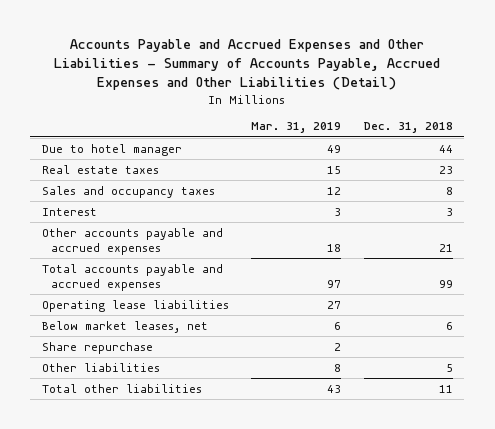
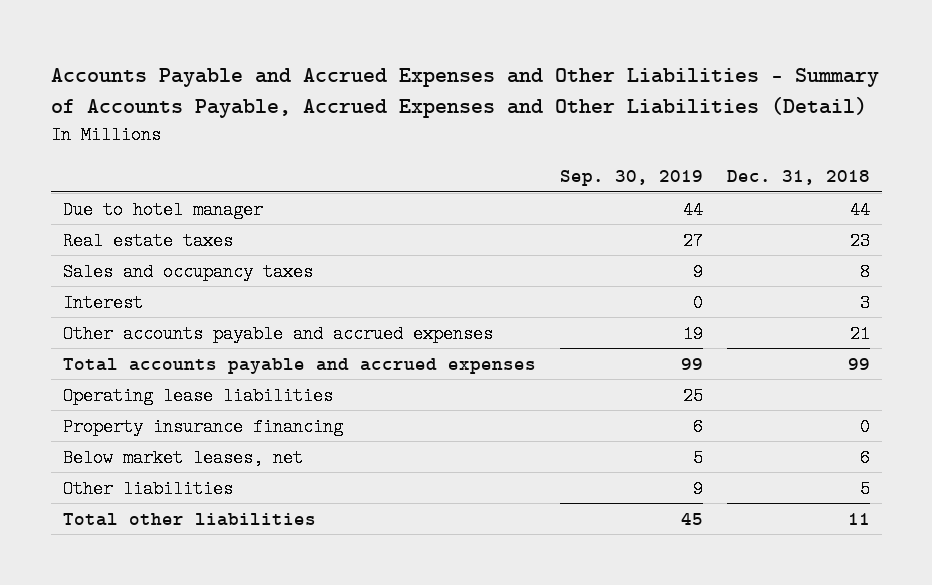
[251,122,342,134] Mar. 31, 2019 -> none
none -> [559,170,703,187] Sep. 30, 2019
none -> [62,417,343,436] Property insurance financing
[41,341,153,354] Share repurchase -> none

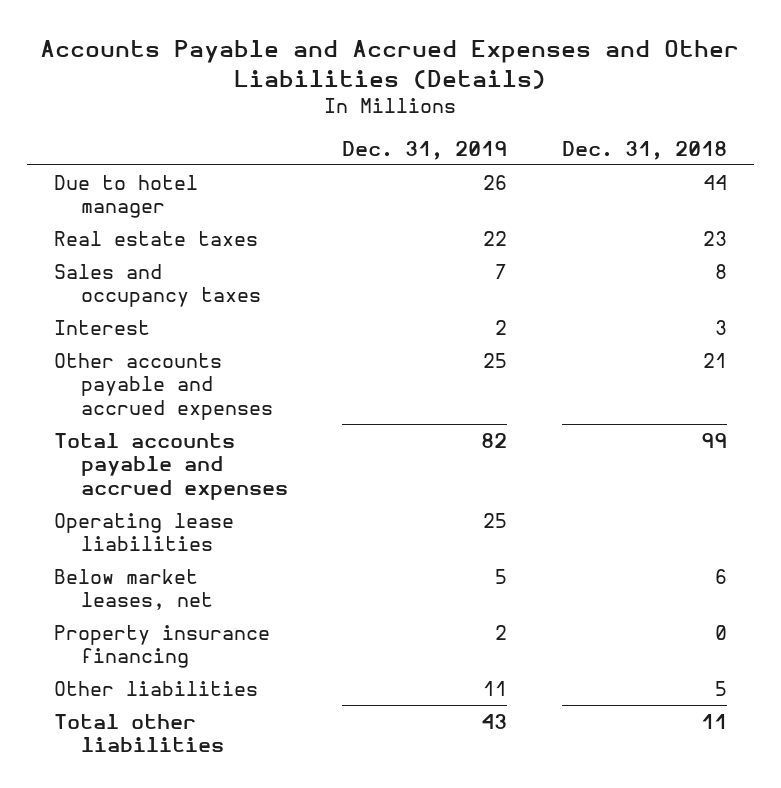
[50,67,879,119] Accounts Payable and Accrued Expenses and Other Liabilities - Summary of Accounts Payable, Accrued Expenses and Other Liabilities (Detail) -> [40,39,740,89] Accounts Payable and Accrued Expenses and Other Liabilities (Details)
[559,170,703,187] Sep. 30, 2019 -> none
none -> [342,140,508,160] Dec. 31, 2019
[62,417,343,436] Property insurance financing -> [54,624,271,669] Property insurance financing

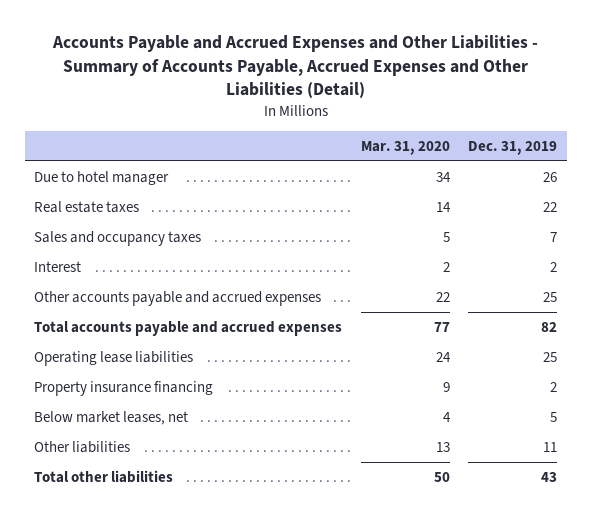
[40,39,740,89] Accounts Payable and Accrued Expenses and Other Liabilities (Details) -> [51,35,538,99] Accounts Payable and Accrued Expenses and Other Liabilities - Summary of Accounts Payable, Accrued Expenses and Other Liabilities (Detail)
[561,140,727,160] Dec. 31, 2018 -> none
none -> [360,141,450,156] Mar. 31, 2020
[54,568,214,611] Below market leases, net -> [33,410,188,425] Below market leases, net

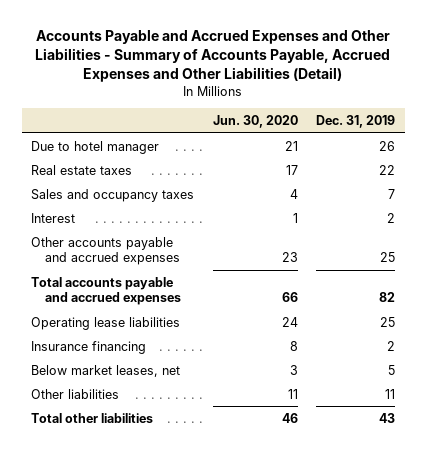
[360,141,450,156] Mar. 31, 2020 -> none
none -> [212,114,298,128] Jun. 30, 2020
[33,380,213,396] Property insurance financing -> [31,340,147,354] Insurance financing

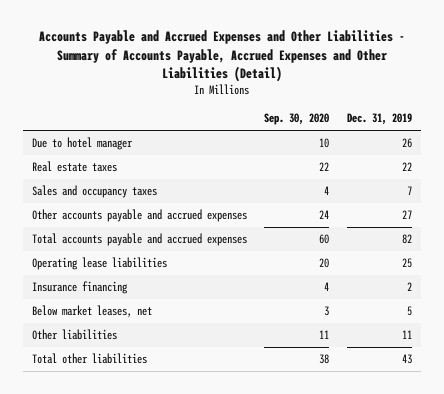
[212,114,298,128] Jun. 30, 2020 -> none
none -> [264,113,330,126] Sep. 30, 2020
[31,212,76,223] Interest -> none
[380,252,396,263] 25 -> [402,210,413,220] 27

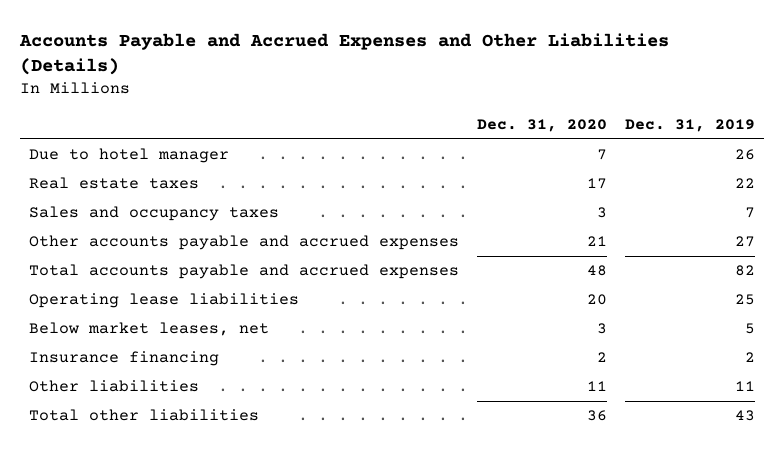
[38,30,405,83] Accounts Payable and Accrued Expenses and Other Liabilities - Summary of Accounts Payable, Accrued Expenses and Other Liabilities (Detail) -> [19,32,670,76] Accounts Payable and Accrued Expenses and Other Liabilities (Details)
[264,113,330,126] Sep. 30, 2020 -> none
none -> [476,118,607,132] Dec. 31, 2020
[31,281,128,295] Insurance financing -> [28,351,219,367] Insurance financing

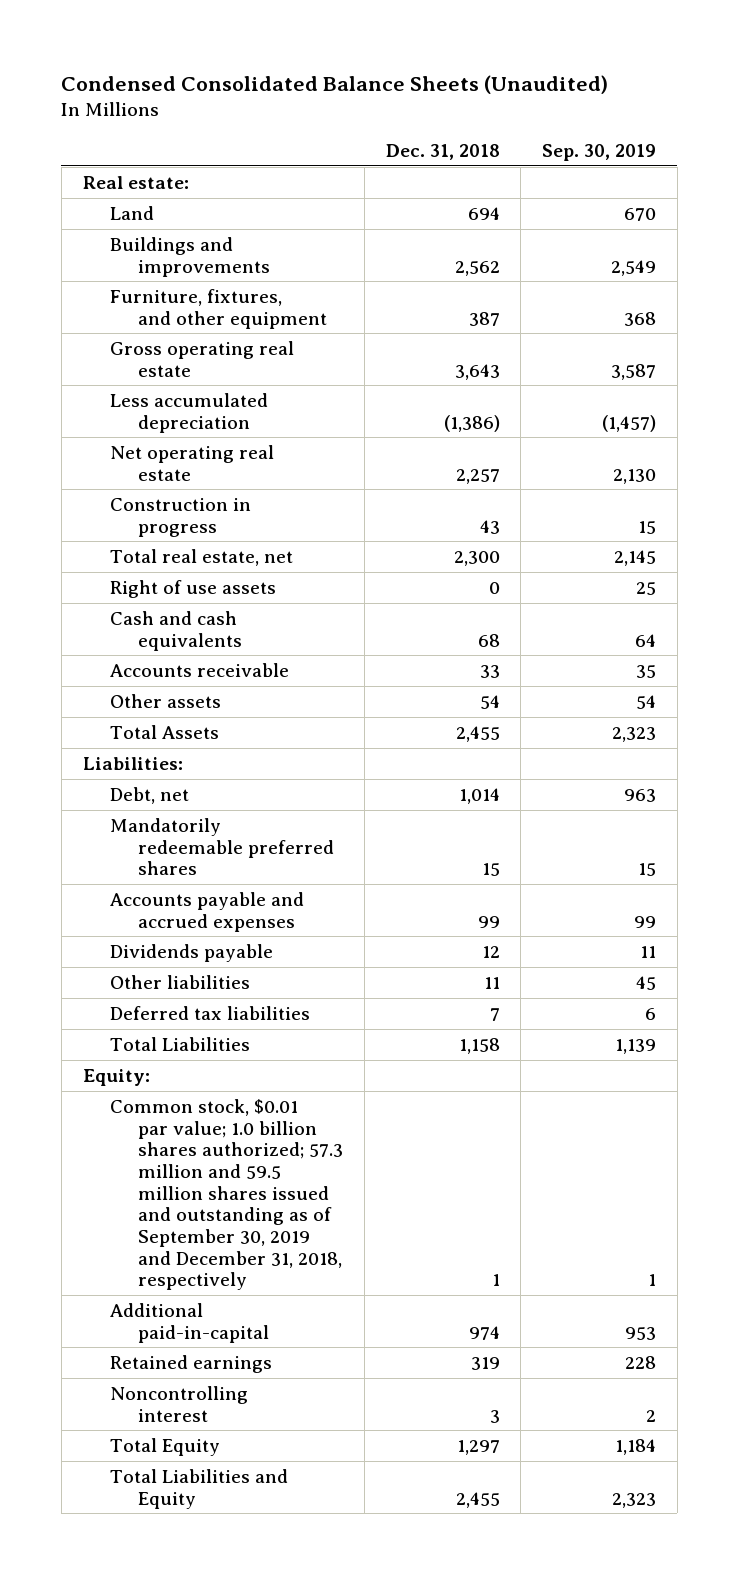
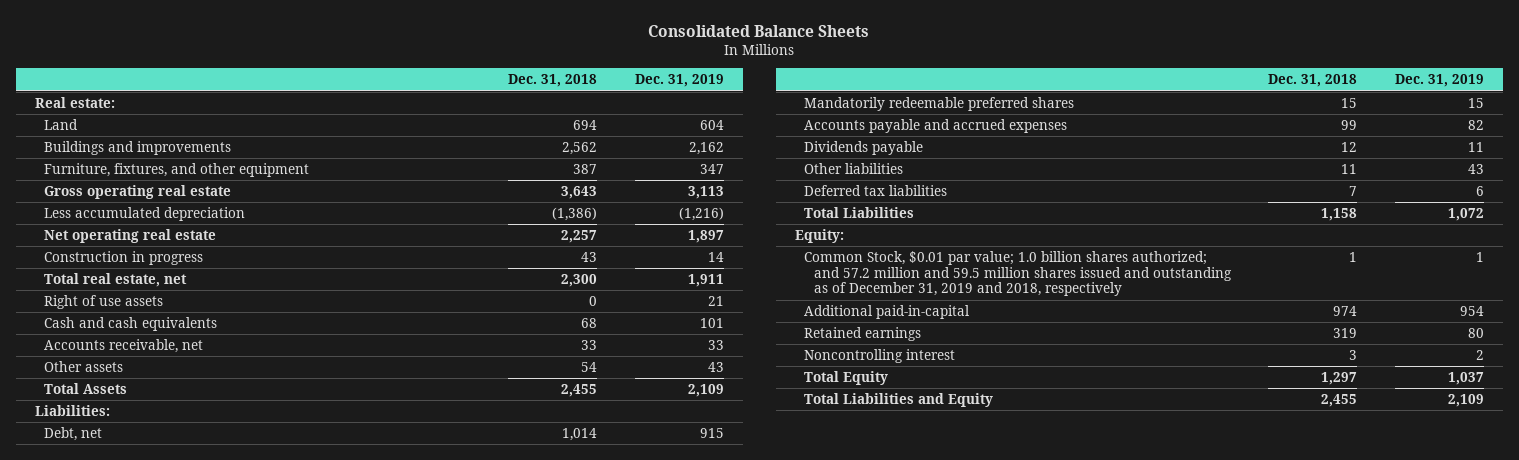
[61,74,609,94] Condensed Consolidated Balance Sheets (Unaudited) -> [648,24,870,37] Consolidated Balance Sheets
[542,143,657,161] Sep. 30, 2019 -> none
none -> [634,74,724,88] Dec. 31, 2019
[110,662,290,677] Accounts receivable -> [44,339,204,354] Accounts receivable, net
[110,1098,344,1291] Common stock, $0.01 par value; 1.0 billion shares authorized; 57.3 million and 59.5 million shares issued and outstanding as of September 30, 2019 and December 31, 2018, respectively -> [804,251,1232,297] Common Stock, $0.01 par value; 1.0 billion shares authorized; and 57.2 million and 59.5 million shares issued and outstanding as of December 31, 2019 and 2018, respectively

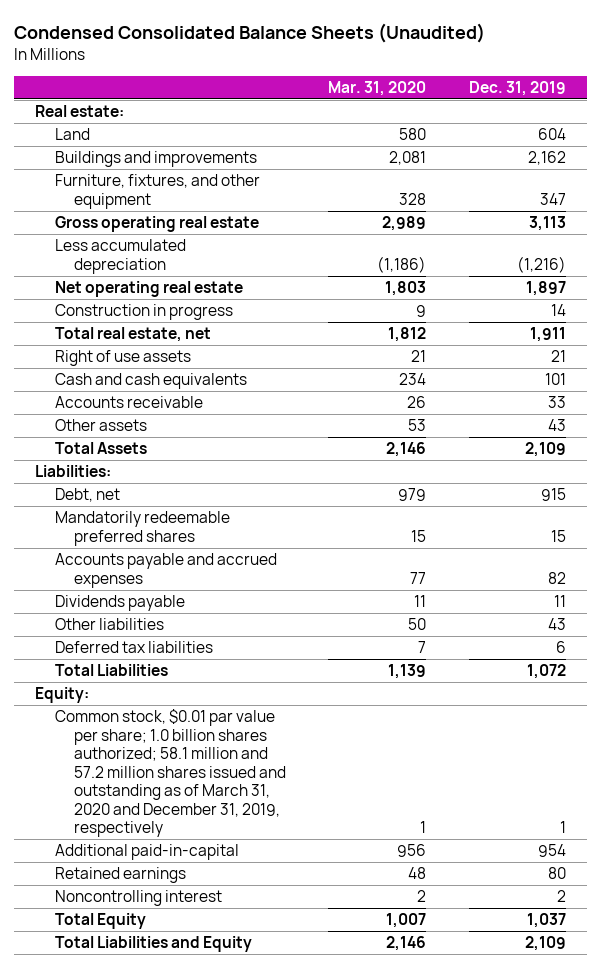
[648,24,870,37] Consolidated Balance Sheets -> [14,22,486,43] Condensed Consolidated Balance Sheets (Unaudited)
[508,74,598,88] Dec. 31, 2018 -> none
none -> [328,81,427,97] Mar. 31, 2020
[44,339,204,354] Accounts receivable, net -> [54,396,203,409] Accounts receivable
[804,251,1232,297] Common Stock, $0.01 par value; 1.0 billion shares authorized; and 57.2 million and 59.5 million shares issued and outstanding as of December 31, 2019 and 2018, respectively -> [54,709,286,838] Common stock, $0.01 par value per share; 1.0 billion shares authorized; 58.1 million and 57.2 million shares issued and outstanding as of March 31, 2020 and December 31, 2019, respectively

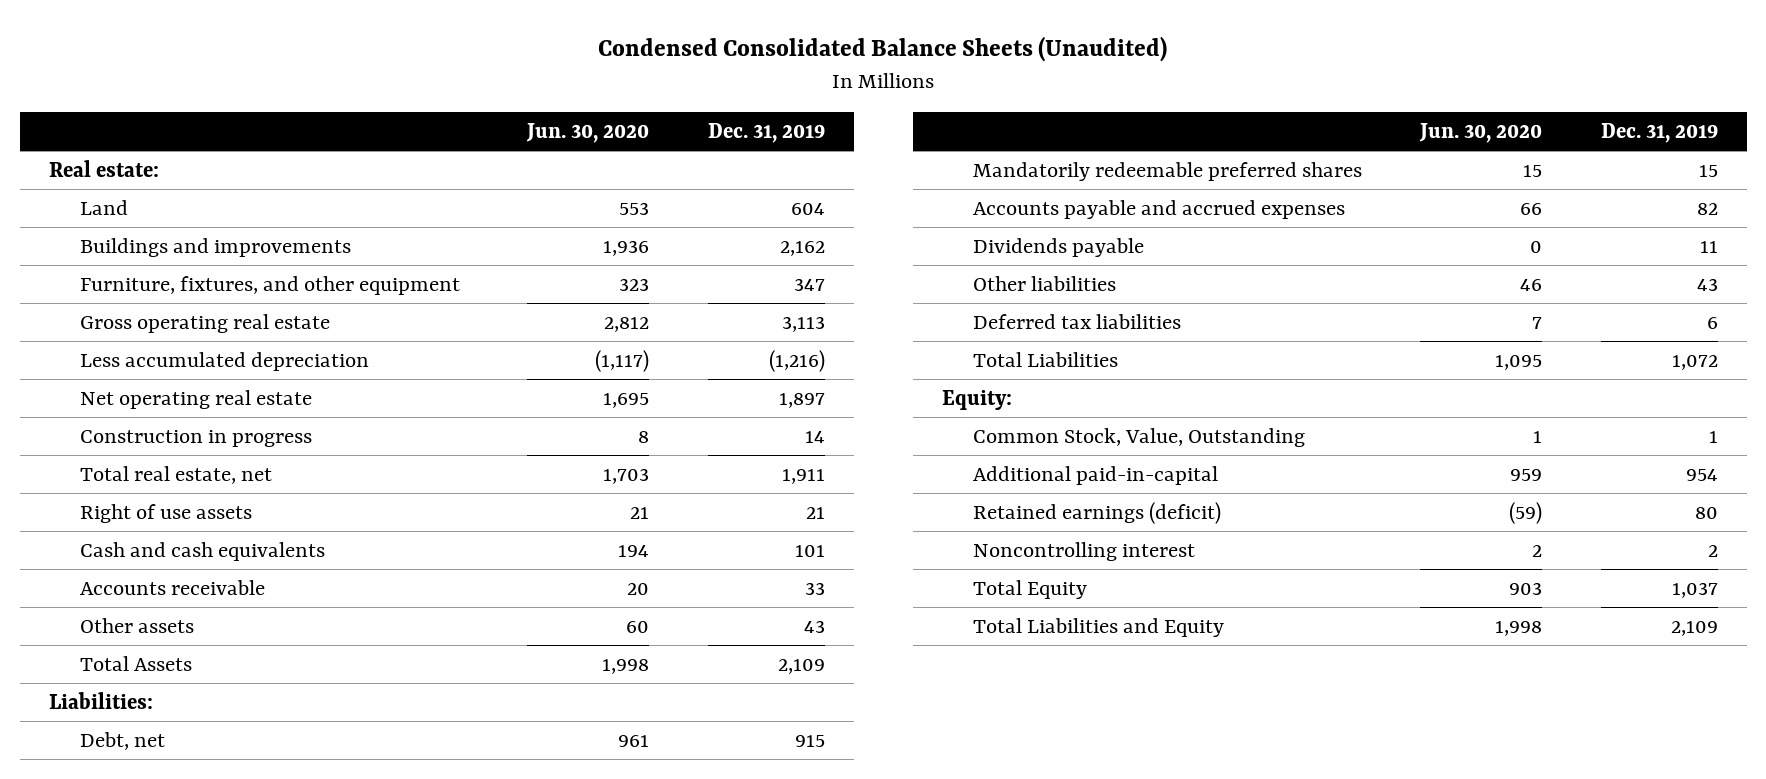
[328,81,427,97] Mar. 31, 2020 -> none
none -> [526,122,650,143] Jun. 30, 2020
[54,709,286,838] Common stock, $0.01 par value per share; 1.0 billion shares authorized; 58.1 million and 57.2 million shares issued and outstanding as of March 31, 2020 and December 31, 2019, respectively -> [973,427,1306,447] Common Stock, Value, Outstanding
[54,867,186,884] Retained earnings -> [973,501,1222,524] Retained earnings (deficit)

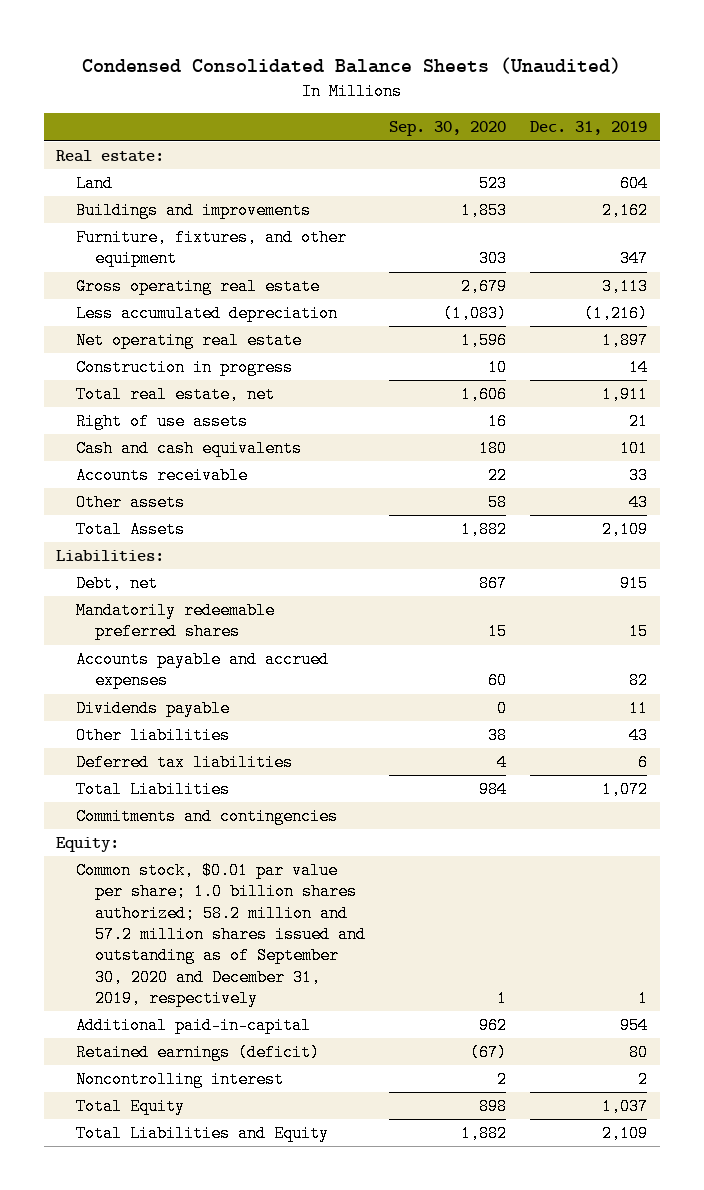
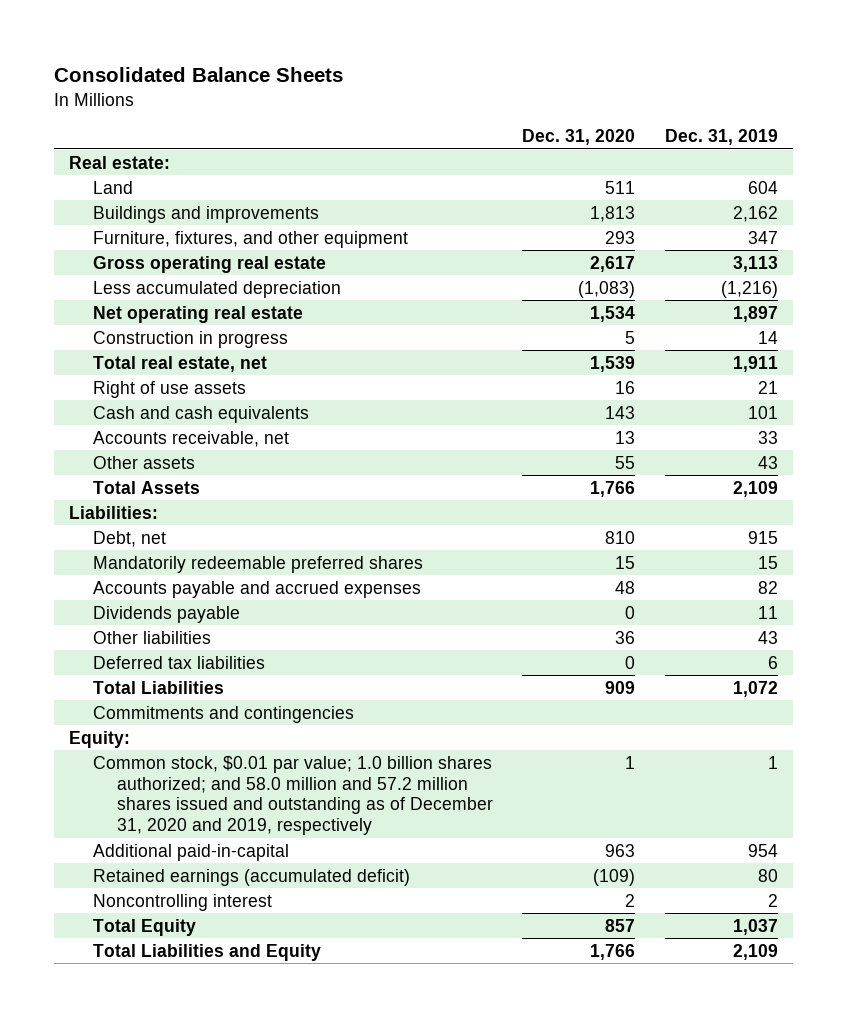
[81,56,621,74] Condensed Consolidated Balance Sheets (Unaudited) -> [54,66,344,82] Consolidated Balance Sheets
[389,121,507,137] Sep. 30, 2020 -> none
none -> [522,129,636,146] Dec. 31, 2020
[75,467,248,485] Accounts receivable -> [92,430,289,447] Accounts receivable, net
[75,862,367,1007] Common stock, $0.01 par value per share; 1.0 billion shares authorized; 58.2 million and 57.2 million shares issued and outstanding as of September 30, 2020 and December 31, 2019, respectively -> [92,755,493,836] Common stock, $0.01 par value; 1.0 billion shares authorized; and 58.0 million and 57.2 million shares issued and outstanding as of December 31, 2020 and 2019, respectively
[75,1044,320,1062] Retained earnings (deficit) -> [92,868,410,886] Retained earnings (accumulated deficit)

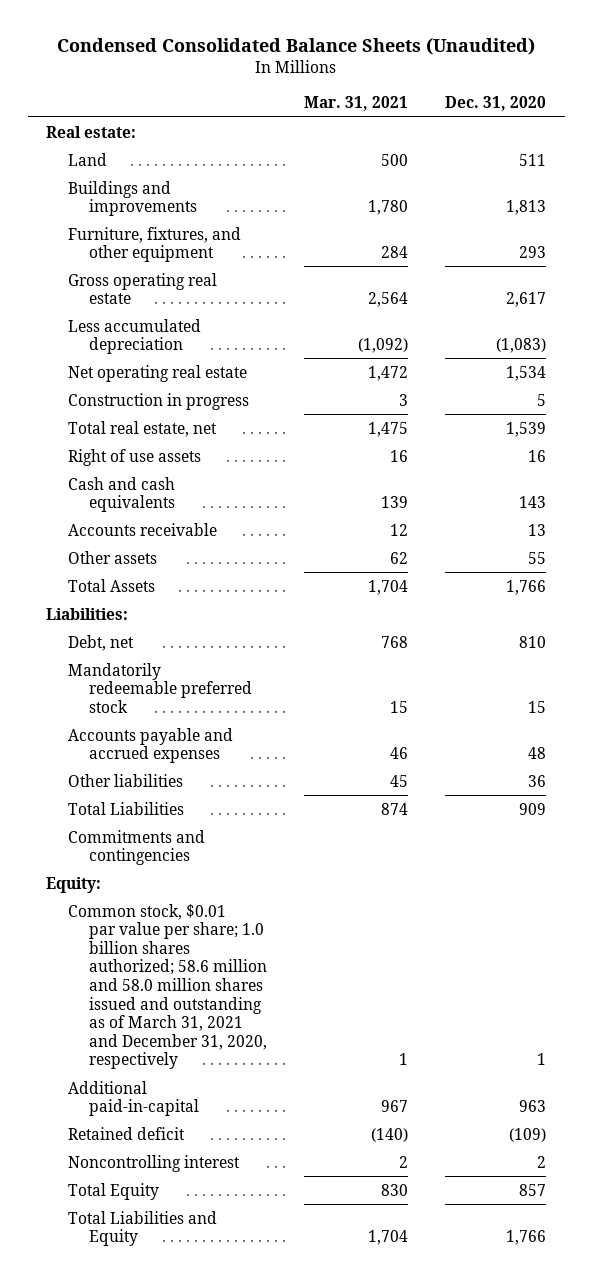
[54,66,344,82] Consolidated Balance Sheets -> [57,37,536,55] Condensed Consolidated Balance Sheets (Unaudited)
[665,129,779,146] Dec. 31, 2019 -> none
none -> [304,96,409,112] Mar. 31, 2021
[92,430,289,447] Accounts receivable, net -> [67,522,217,536] Accounts receivable
[92,555,423,573] Mandatorily redeemable preferred shares -> [67,662,252,713] Mandatorily redeemable preferred stock
[92,605,240,623] Dividends payable -> none
[92,655,265,669] Deferred tax liabilities -> none
[92,755,493,836] Common stock, $0.01 par value; 1.0 billion shares authorized; and 58.0 million and 57.2 million shares issued and outstanding as of December 31, 2020 and 2019, respectively -> [67,903,267,1070] Common stock, $0.01 par value per share; 1.0 billion shares authorized; 58.6 million and 58.0 million shares issued and outstanding as of March 31, 2021 and December 31, 2020, respectively
[92,868,410,886] Retained earnings (accumulated deficit) -> [67,1126,185,1140] Retained deficit

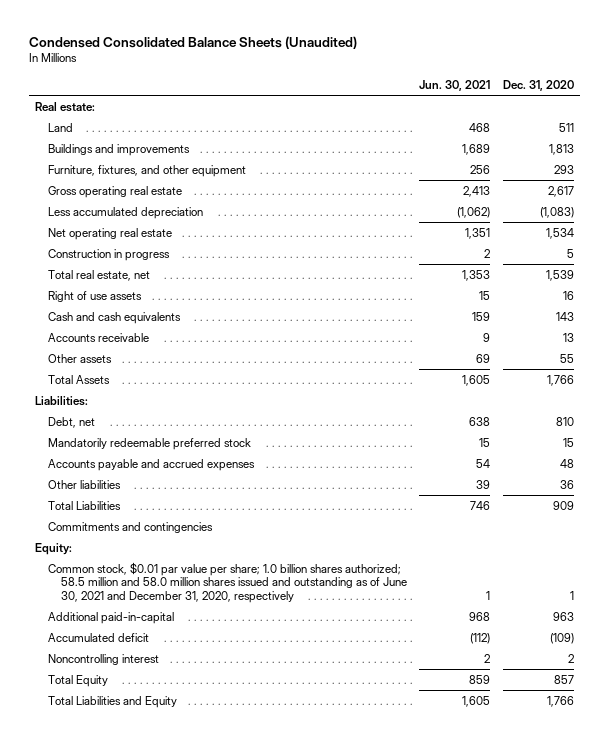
[304,96,409,112] Mar. 31, 2021 -> none
none -> [419,79,491,91] Jun. 30, 2021
[67,903,267,1070] Common stock, $0.01 par value per share; 1.0 billion shares authorized; 58.6 million and 58.0 million shares issued and outstanding as of March 31, 2021 and December 31, 2020, respectively -> [47,561,407,603] Common stock, $0.01 par value per share; 1.0 billion shares authorized; 58.5 million and 58.0 million shares issued and outstanding as of June 30, 2021 and December 31, 2020, respectively
[67,1126,185,1140] Retained deficit -> [47,632,149,642] Accumulated deficit

